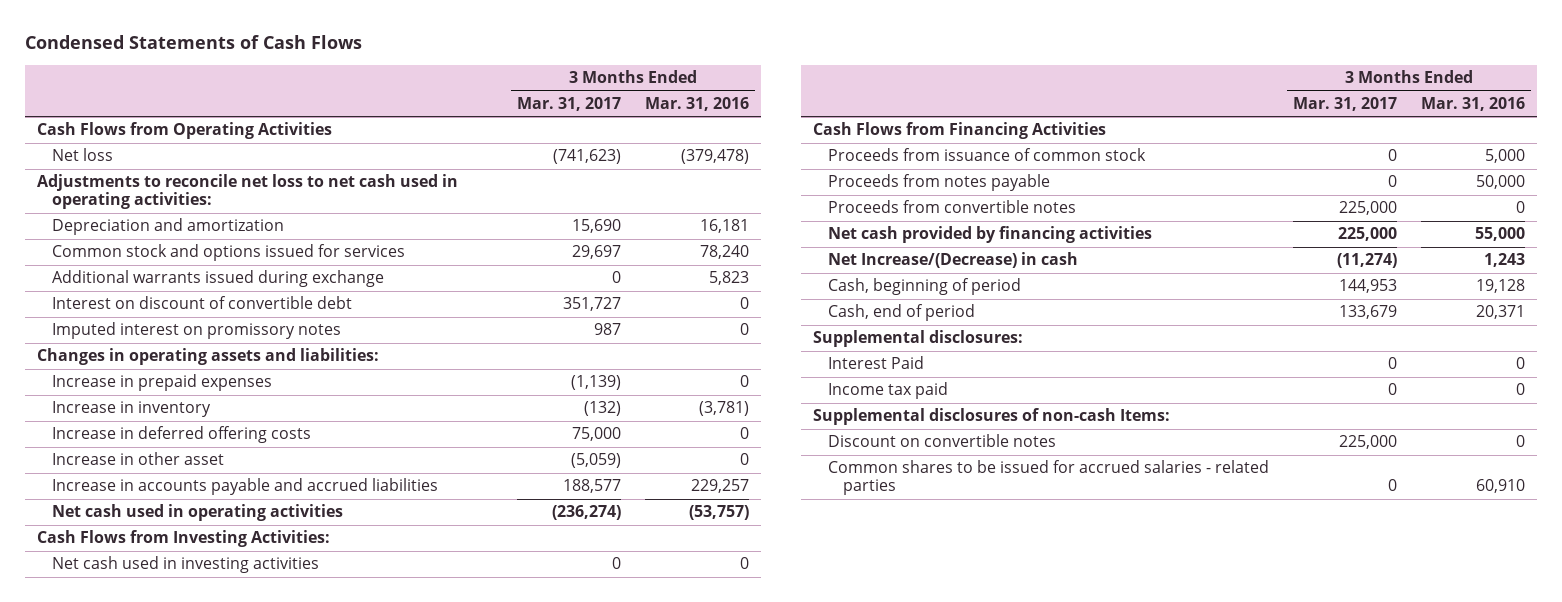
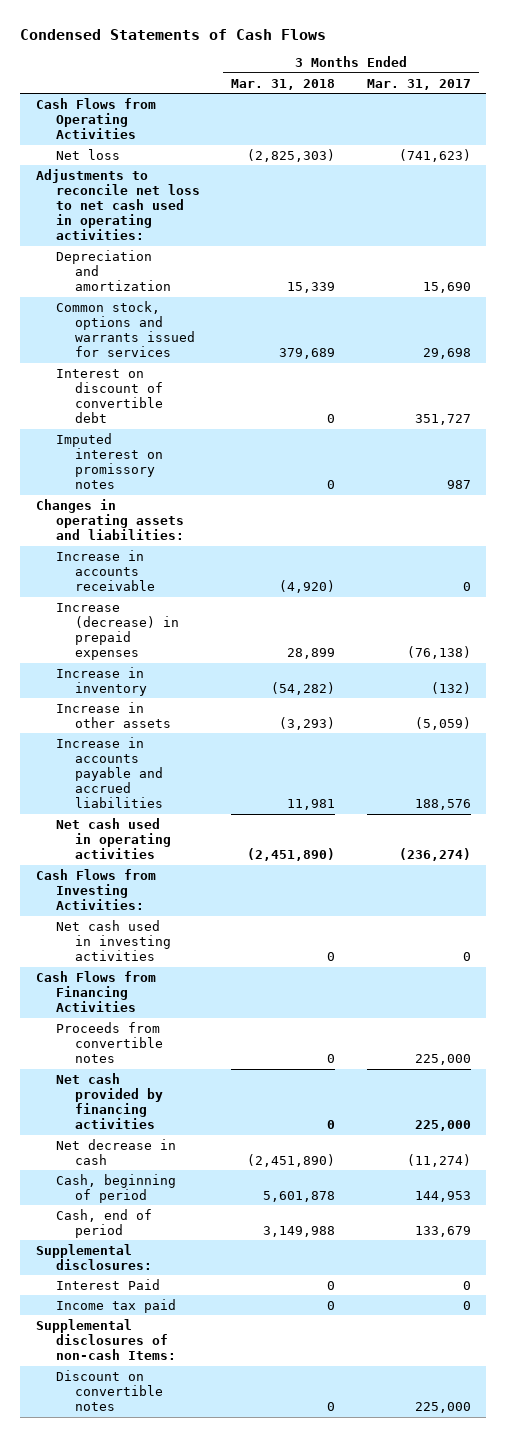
[645,97,750,112] Mar. 31, 2016 -> none
none -> [231,78,336,90] Mar. 31, 2018
[52,270,385,288] Additional warrants issued during exchange -> none
[52,244,406,262] Common stock and options issued for services -> [55,300,196,358] Common stock, options and warrants issued for services
[572,245,622,260] 29,697 -> [422,348,471,360] 29,698
none -> [55,549,156,591] Increase in accounts receivable
[52,374,273,392] Increase in prepaid expenses -> [55,602,180,661] Increase (decrease) in prepaid expenses
[571,375,622,391] (1,139) -> [406,646,471,660] (76,138)
[52,426,312,444] Increase in deferred offering costs -> none
[52,452,225,466] Increase in other asset -> [55,701,172,728] Increase in other assets
[563,479,622,494] 188,577 -> [414,799,471,811] 188,576
[827,148,1146,162] Proceeds from issuance of common stock -> none
[827,174,1050,192] Proceeds from notes payable -> none
[827,252,1078,269] Net Increase/(Decrease) in cash -> [55,1138,176,1165] Net decrease in cash
[827,460,1269,496] Common shares to be issued for accrued salaries - related parties -> none

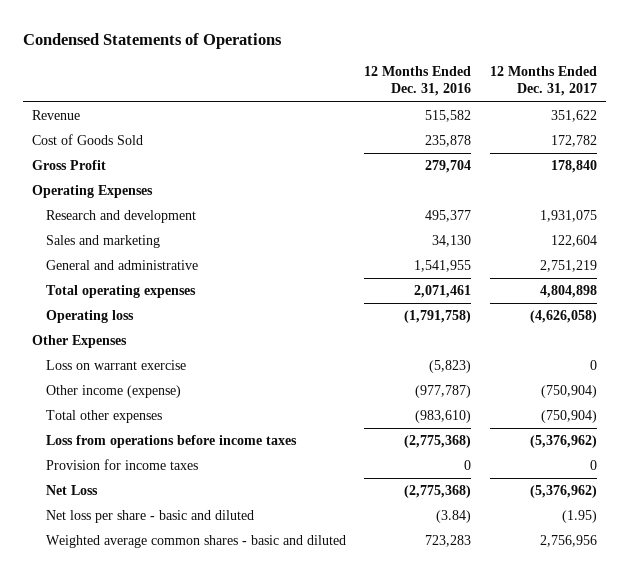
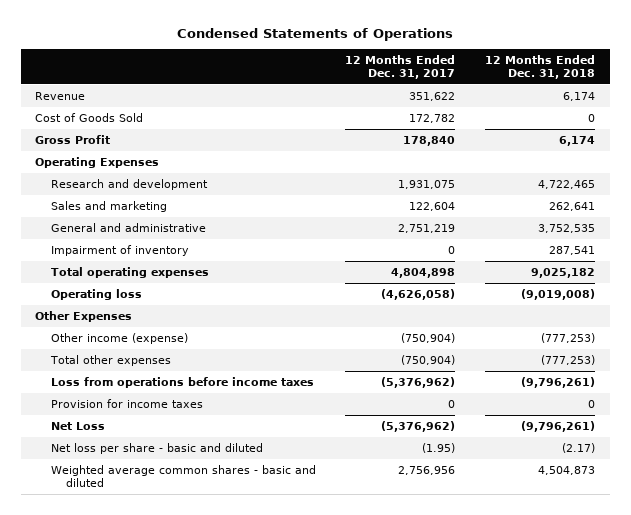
[364,66,472,97] 12 Months Ended Dec. 31, 2016 -> none
none -> [485,54,596,79] 12 Months Ended Dec. 31, 2018
none -> [50,244,189,256] Impairment of inventory
[45,360,186,371] Loss on warrant exercise -> none

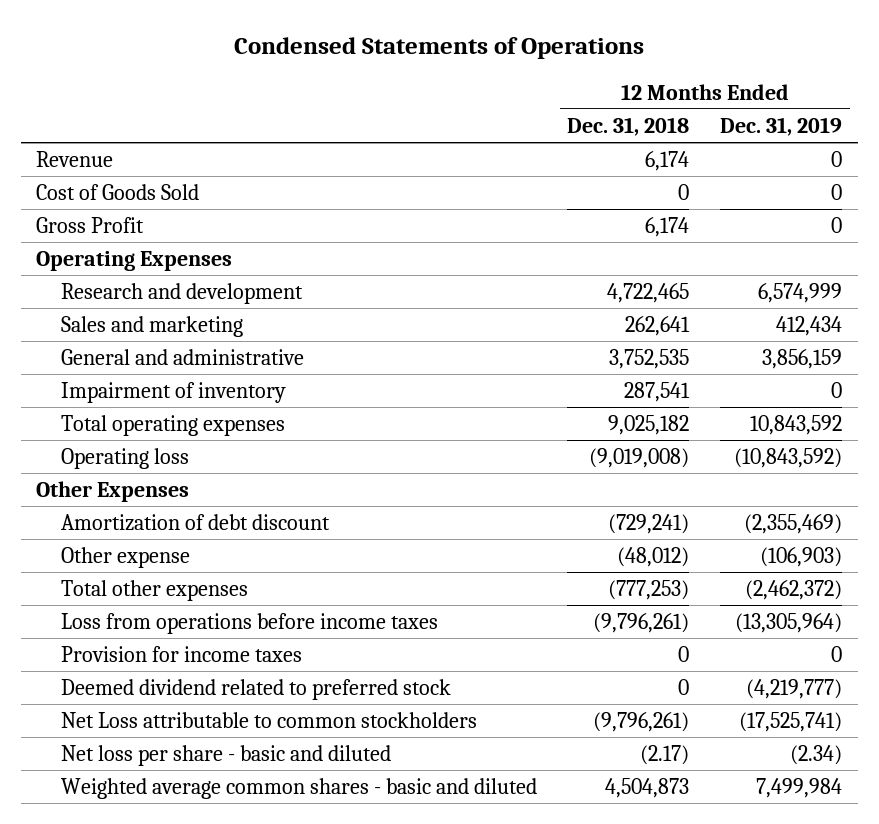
[345,54,456,79] 12 Months Ended Dec. 31, 2017 -> none
none -> [720,116,843,136] Dec. 31, 2019
none -> [60,513,330,531] Amortization of debt discount
[50,332,188,344] Other income (expense) -> [60,546,190,568] Other expense
[541,332,596,343] (777,253) -> [617,546,690,567] (48,012)
none -> [60,678,451,700] Deemed dividend related to preferred stock
[50,421,105,430] Net Loss -> [60,711,477,728] Net Loss attributable to common stockholders

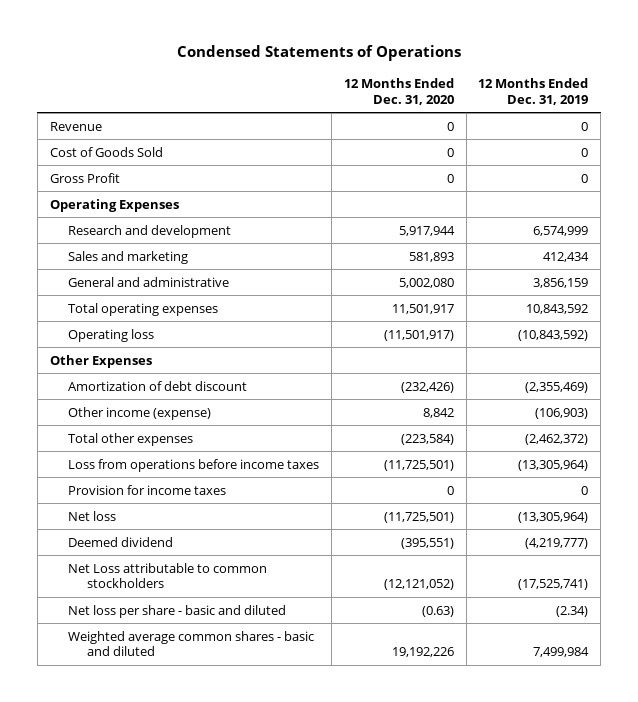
[567,116,690,136] Dec. 31, 2018 -> none
none -> [343,77,454,105] 12 Months Ended Dec. 31, 2020
[60,381,286,403] Impairment of inventory -> none
[60,546,190,568] Other expense -> [68,406,212,420] Other income (expense)
none -> [68,510,117,521] Net loss
[60,678,451,700] Deemed dividend related to preferred stock -> [68,536,174,547] Deemed dividend

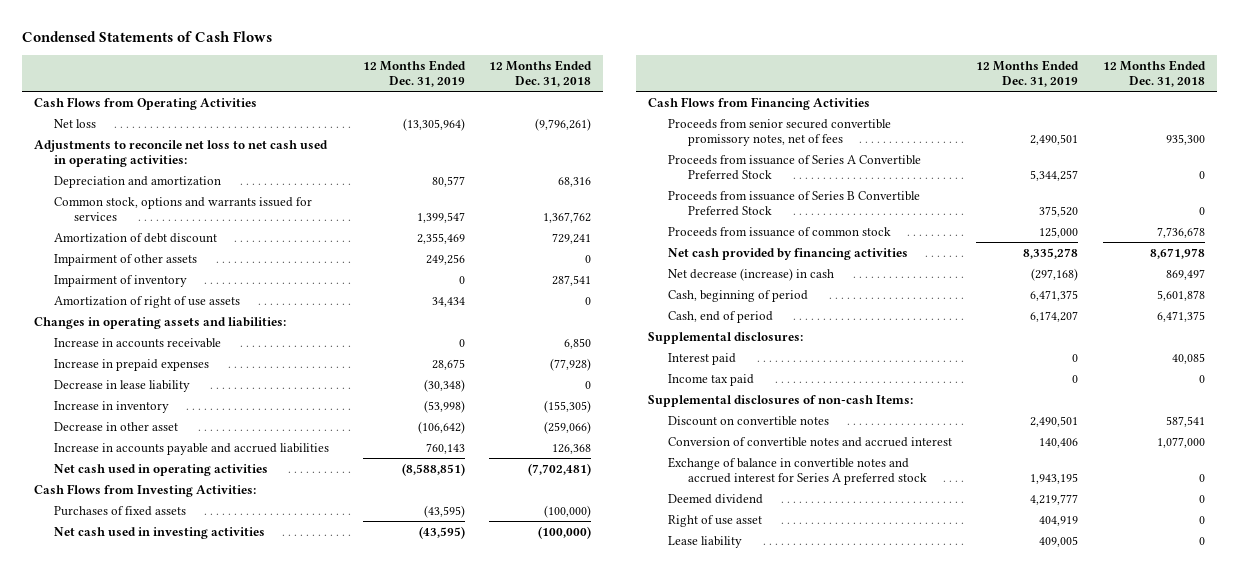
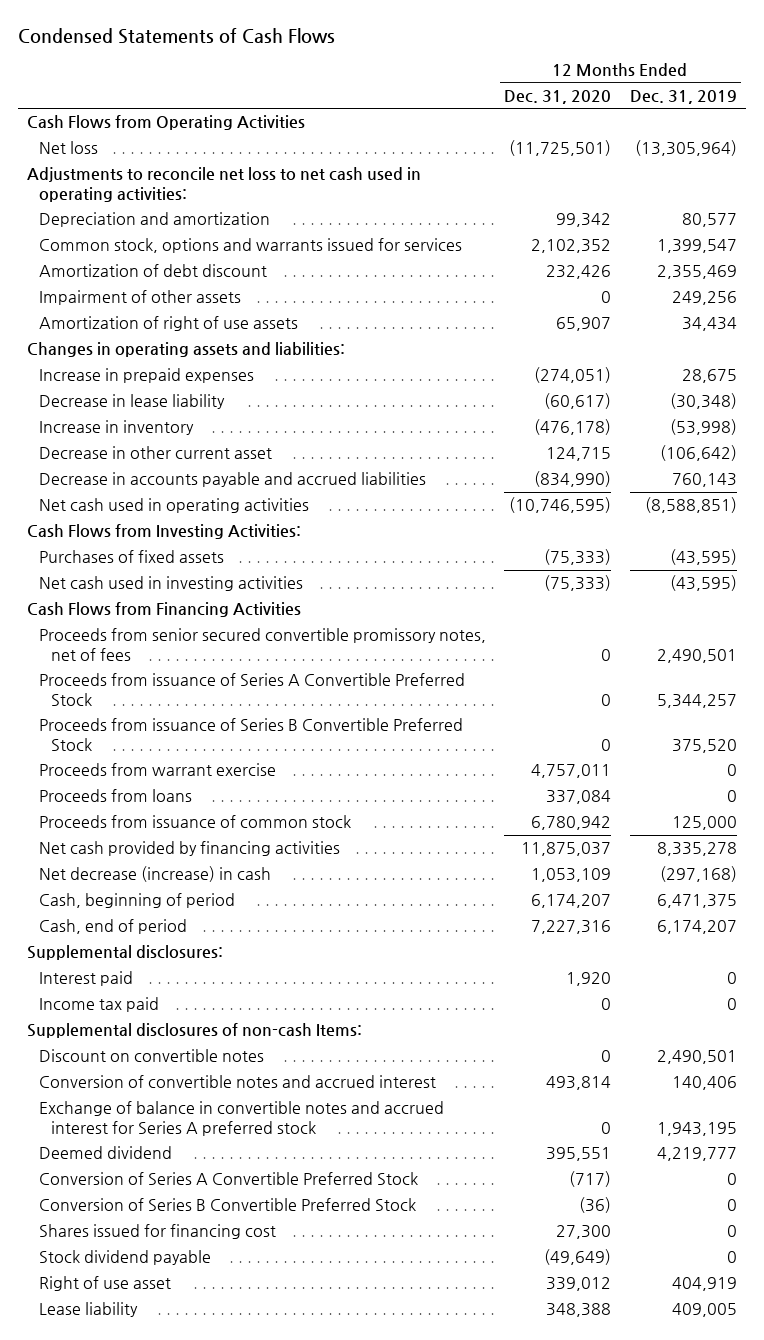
[489,59,593,88] 12 Months Ended Dec. 31, 2018 -> none
none -> [504,90,612,105] Dec. 31, 2020
[54,274,188,287] Impairment of inventory -> none
[54,337,222,348] Increase in accounts receivable -> none
[54,421,179,431] Decrease in other asset -> [38,446,272,460] Decrease in other current asset
[54,442,330,455] Increase in accounts payable and accrued liabilities -> [38,472,426,488] Decrease in accounts payable and accrued liabilities
none -> [38,763,276,777] Proceeds from warrant exercise
none -> [38,789,192,803] Proceeds from loans
none -> [38,1172,418,1186] Conversion of Series A Convertible Preferred Stock
none -> [38,1198,416,1212] Conversion of Series B Convertible Preferred Stock
none -> [38,1224,276,1240] Shares issued for financing cost
none -> [38,1250,211,1266] Stock dividend payable

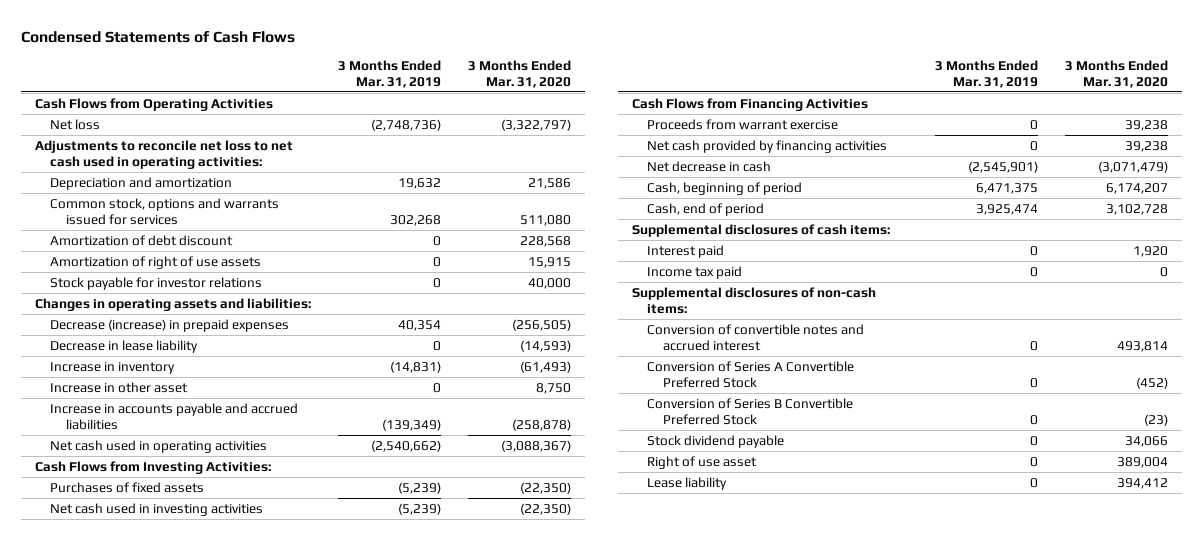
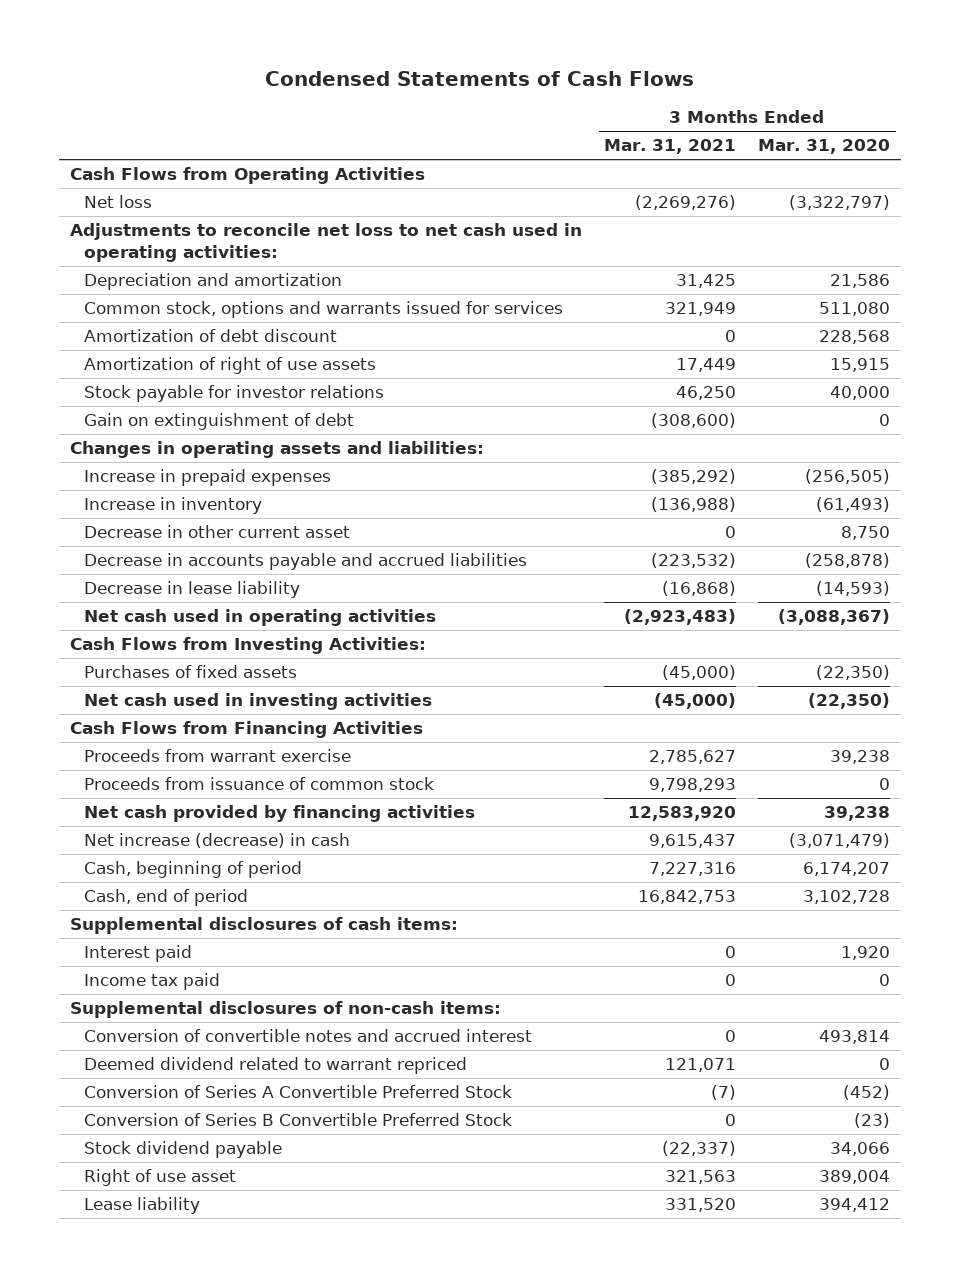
[337,59,441,88] 3 Months Ended Mar. 31, 2019 -> none
none -> [604,139,737,155] Mar. 31, 2021
none -> [83,413,354,431] Gain on extinguishment of debt
[50,318,290,332] Decrease (increase) in prepaid expenses -> [83,469,331,487] Increase in prepaid expenses
[50,381,189,393] Increase in other asset -> [83,525,350,539] Decrease in other current asset
[50,402,299,430] Increase in accounts payable and accrued liabilities -> [83,553,527,571] Decrease in accounts payable and accrued liabilities
[50,339,199,353] Decrease in lease liability -> [83,581,300,599] Decrease in lease liability
none -> [83,777,434,791] Proceeds from issuance of common stock
[647,160,772,172] Net decrease in cash -> [83,833,350,849] Net increase (decrease) in cash
none -> [83,1057,467,1075] Deemed dividend related to warrant repriced

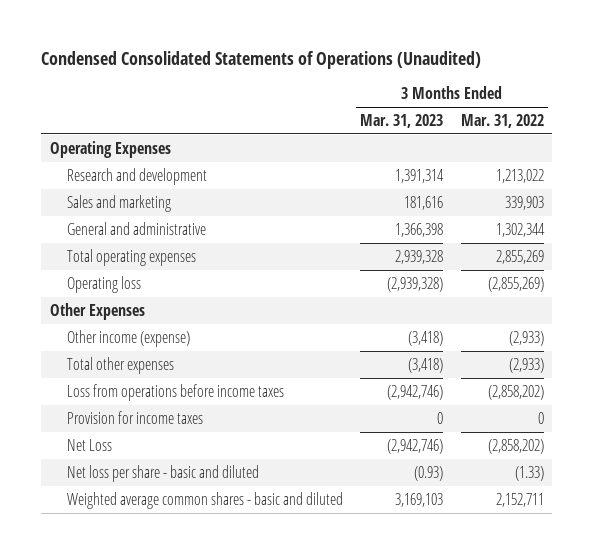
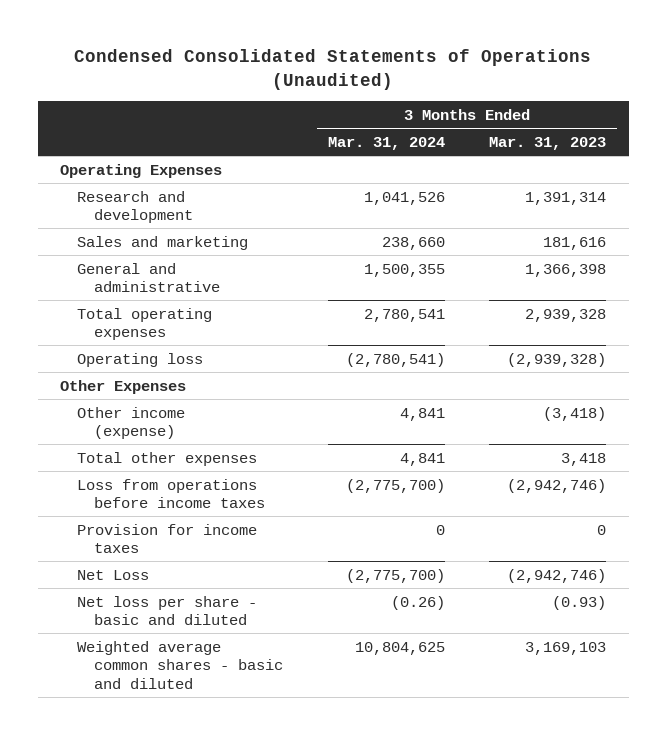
[460,114,544,129] Mar. 31, 2022 -> none
none -> [327,136,445,150] Mar. 31, 2024
[408,357,444,373] (3,418) -> [561,452,607,466] 3,418

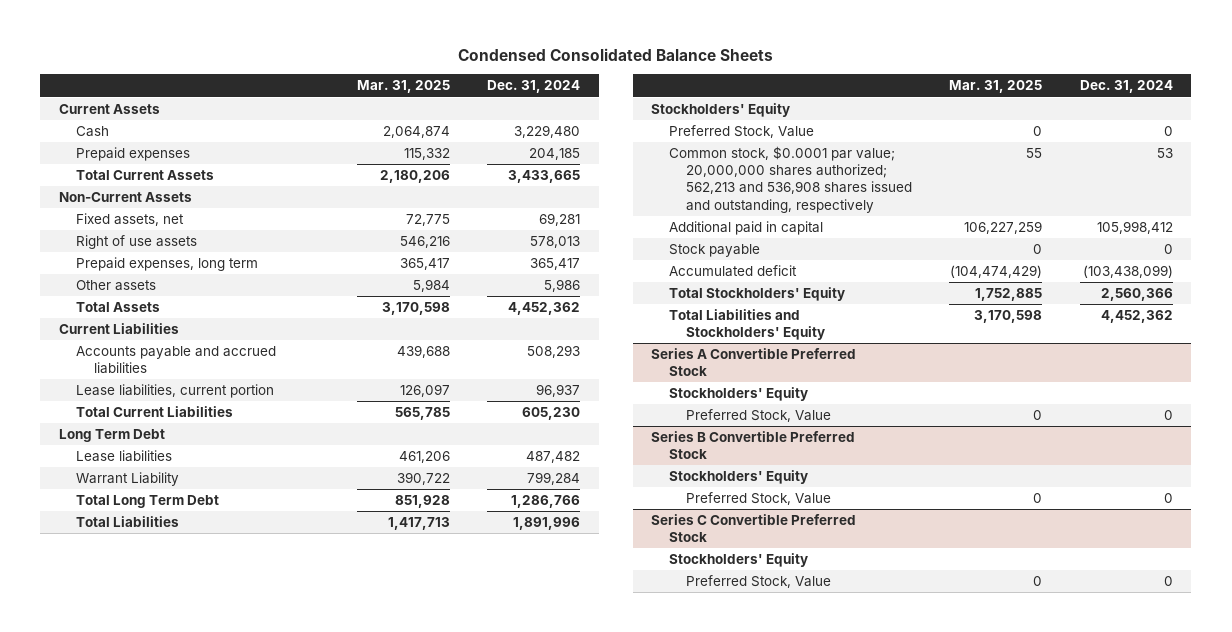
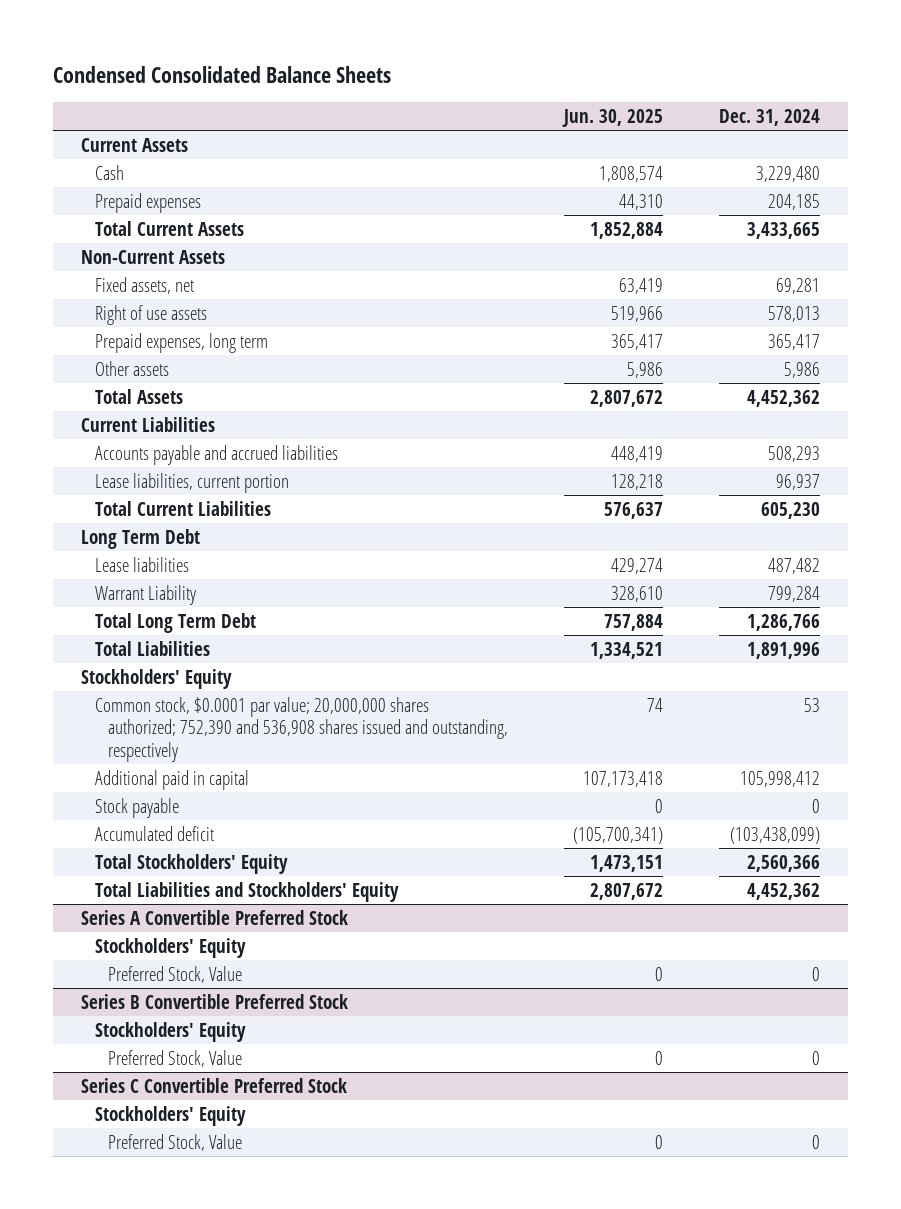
[356,80,450,94] Mar. 31, 2025 -> none
none -> [562,108,664,127] Jun. 30, 2025
[668,124,814,138] Preferred Stock, Value -> none
[668,145,913,213] Common stock, $0.0001 par value; 20,000,000 shares authorized; 562,213 and 536,908 shares issued and outstanding, respectively -> [94,696,508,763] Common stock, $0.0001 par value; 20,000,000 shares authorized; 752,390 and 536,908 shares issued and outstanding, respectively

